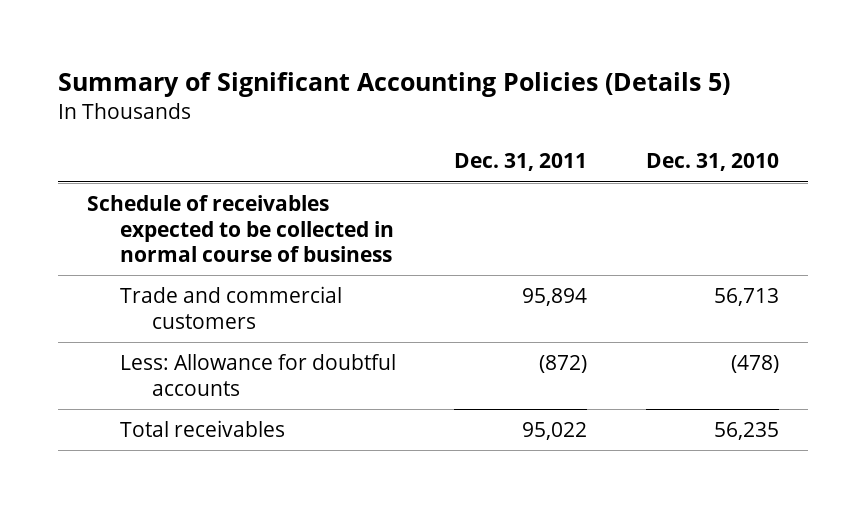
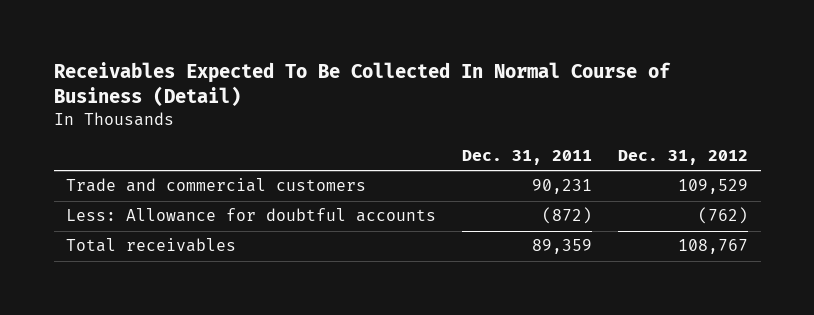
[58,71,731,97] Summary of Significant Accounting Policies (Details 5) -> [53,62,671,107] Receivables Expected To Be Collected In Normal Course of Business (Detail)
[645,153,779,172] Dec. 31, 2010 -> none
none -> [617,150,748,166] Dec. 31, 2012
[87,195,394,263] Schedule of receivables expected to be collected in normal course of business -> none
[522,288,588,307] 95,894 -> [532,179,593,195] 90,231
[522,422,588,441] 95,022 -> [532,239,593,255] 89,359

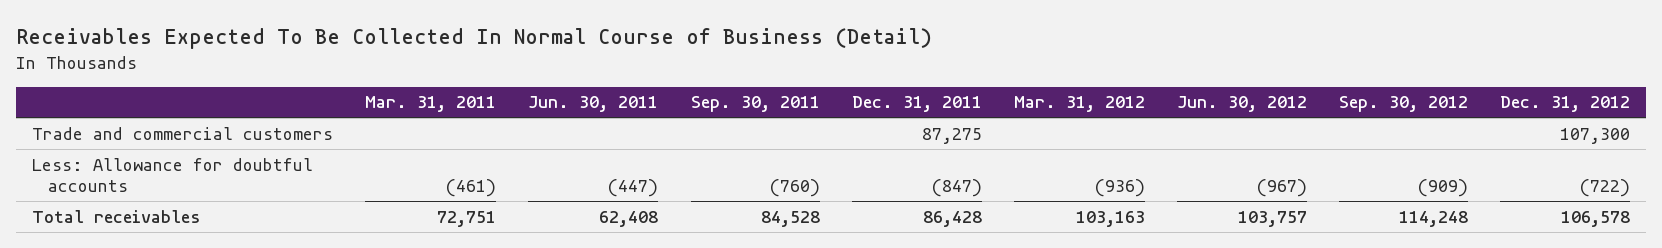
none -> [365,96,497,113] Mar. 31, 2011
none -> [528,96,659,113] Jun. 30, 2011
none -> [690,96,820,113] Sep. 30, 2011
none -> [1013,96,1145,113] Mar. 31, 2012
none -> [1176,96,1307,113] Jun. 30, 2012
none -> [1339,96,1469,113] Sep. 30, 2012
[532,179,593,195] 90,231 -> [921,127,982,144] 87,275
[677,179,748,195] 109,529 -> [1560,127,1631,144] 107,300
[542,207,593,225] (872) -> [931,179,982,198] (847)
[697,207,748,225] (762) -> [1580,179,1631,198] (722)
[532,239,593,255] 89,359 -> [922,210,982,227] 86,428
[677,239,748,255] 108,767 -> [1561,210,1631,227] 106,578

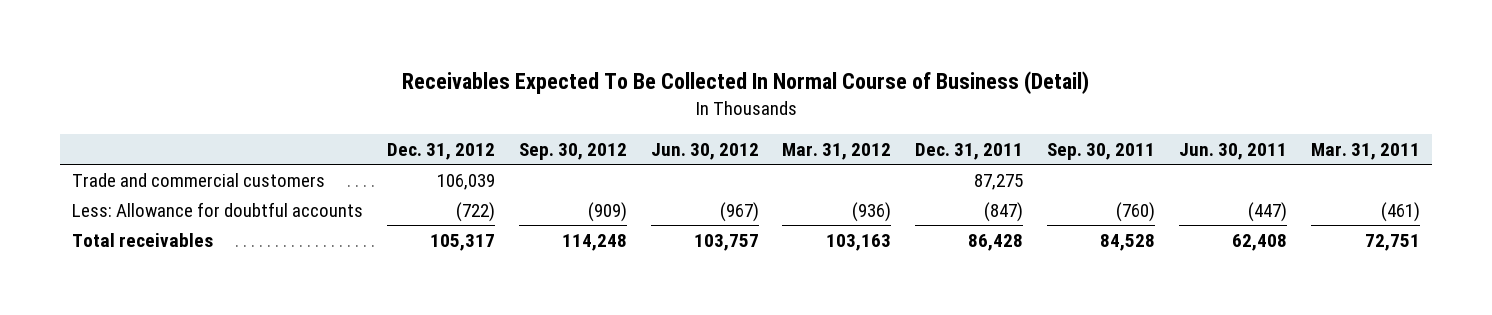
[1560,127,1631,144] 107,300 -> [436,173,495,190] 106,039
[1561,210,1631,227] 106,578 -> [429,233,495,251] 105,317

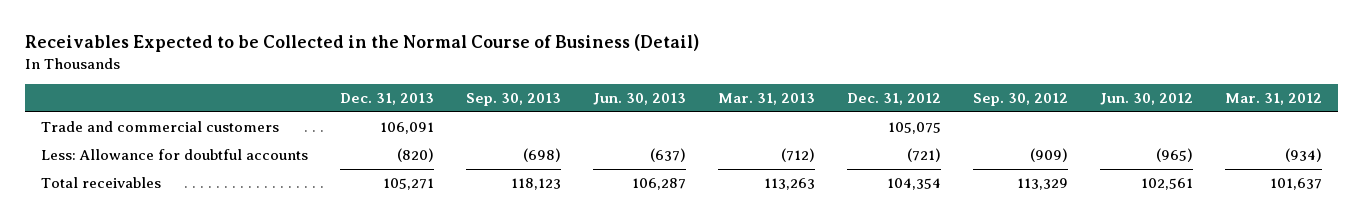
[401,71,1089,95] Receivables Expected To Be Collected In Normal Course of Business (Detail) -> [24,34,699,53] Receivables Expected to be Collected in the Normal Course of Business (Detail)
[915,142,1024,160] Dec. 31, 2011 -> none
[1047,142,1156,160] Sep. 30, 2011 -> none
[1179,142,1288,160] Jun. 30, 2011 -> none
[1311,142,1421,160] Mar. 31, 2011 -> none
none -> [339,92,434,105] Dec. 31, 2013
none -> [465,92,561,106] Sep. 30, 2013
none -> [593,92,687,105] Jun. 30, 2013
none -> [718,92,816,105] Mar. 31, 2013
[436,173,495,190] 106,039 -> [888,122,942,135] 105,075
[455,201,495,222] (722) -> [907,148,942,163] (721)
[719,201,759,222] (967) -> [1156,148,1194,163] (965)
[852,201,892,222] (936) -> [1285,148,1323,163] (934)
[429,233,495,251] 105,317 -> [887,178,942,191] 104,354
[561,233,627,251] 114,248 -> [1017,178,1069,191] 113,329
[693,233,759,251] 103,757 -> [1141,178,1194,191] 102,561
[826,233,892,251] 103,163 -> [1270,178,1323,191] 101,637

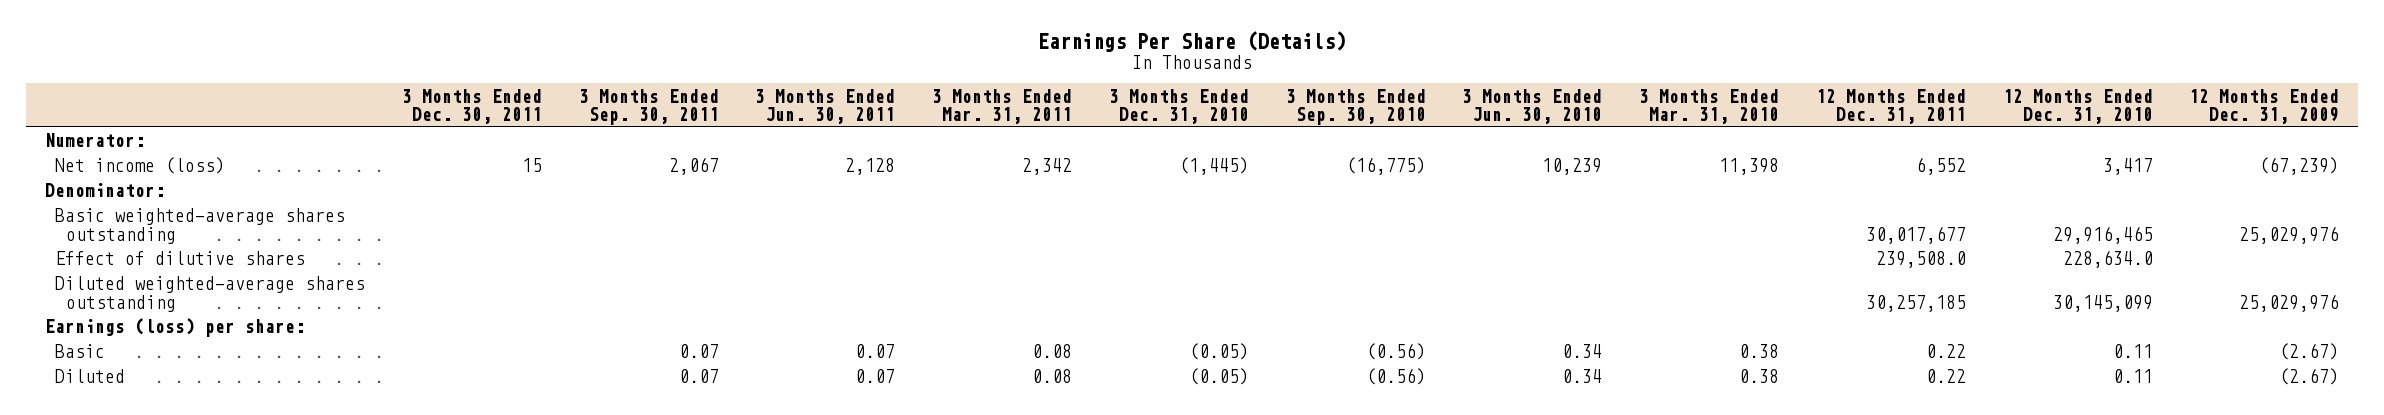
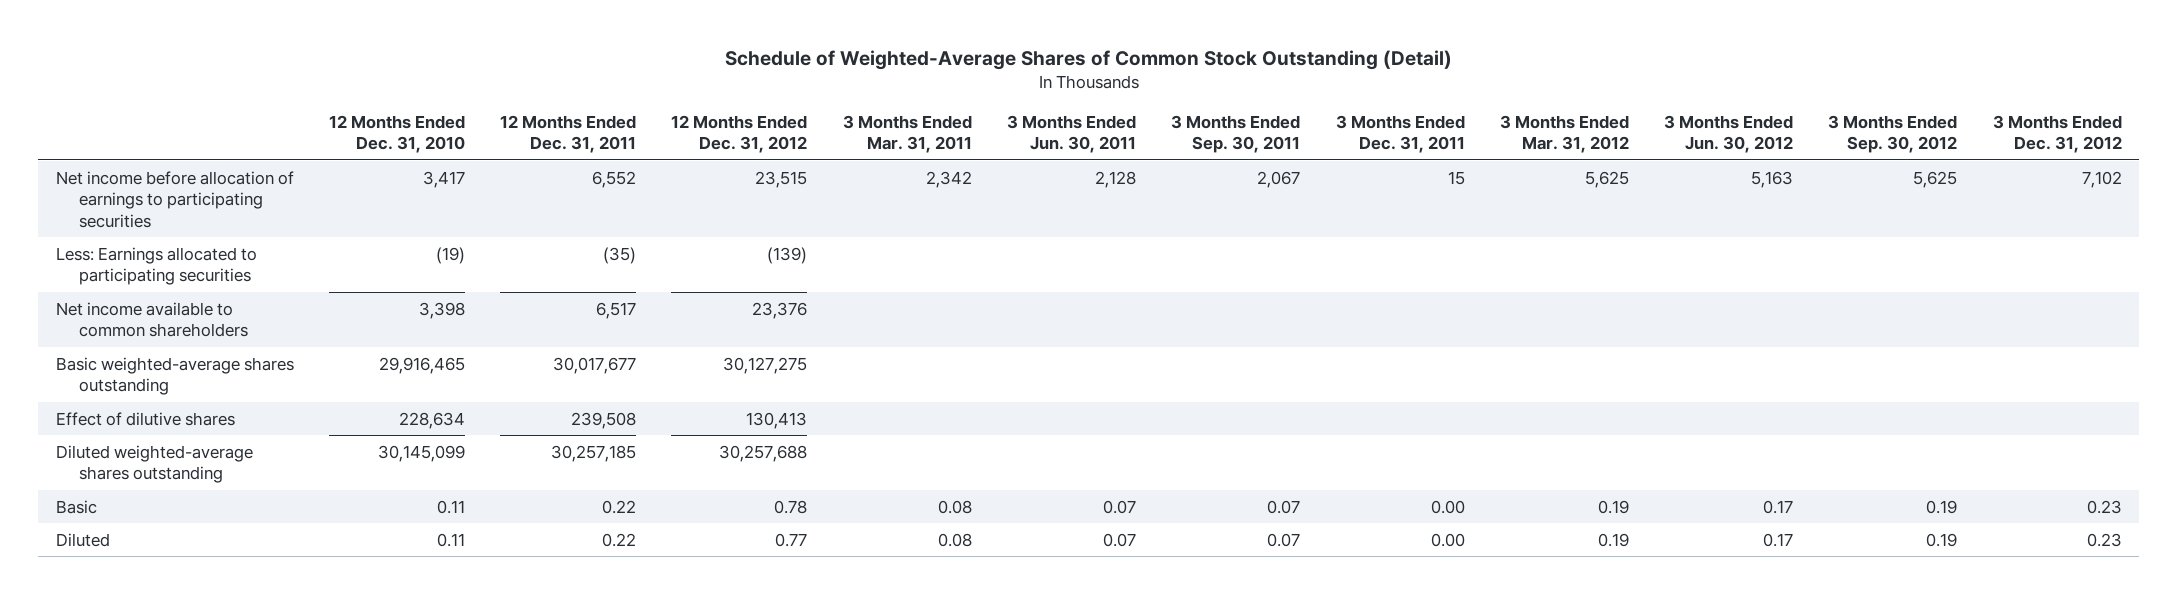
[1037,30,1346,52] Earnings Per Share (Details) -> [724,49,1452,70] Schedule of Weighted-Average Shares of Common Stock Outstanding (Detail)
[401,88,542,125] 3 Months Ended Dec. 30, 2011 -> none
[1108,88,1249,125] 3 Months Ended Dec. 31, 2010 -> none
[1285,88,1426,126] 3 Months Ended Sep. 30, 2010 -> none
[1462,88,1603,125] 3 Months Ended Jun. 30, 2010 -> none
[1639,88,1780,125] 3 Months Ended Mar. 31, 2010 -> none
[2189,88,2340,125] 12 Months Ended Dec. 31, 2009 -> none
none -> [671,114,808,154] 12 Months Ended Dec. 31, 2012
none -> [1335,114,1465,154] 3 Months Ended Dec. 31, 2011
none -> [1499,114,1629,154] 3 Months Ended Mar. 31, 2012
none -> [1664,114,1794,154] 3 Months Ended Jun. 30, 2012
none -> [1828,114,1958,154] 3 Months Ended Sep. 30, 2012
none -> [1992,114,2122,154] 3 Months Ended Dec. 31, 2012
[44,133,145,148] Numerator: -> none
[44,183,165,198] Denominator: -> none
[55,157,226,175] Net income (loss) -> [55,170,294,229] Net income before allocation of earnings to participating securities
none -> [55,246,257,286] Less: Earnings allocated to participating securities
none -> [55,301,249,338] Net income available to common shareholders
[1875,251,1966,269] 239,508.0 -> [571,411,637,429] 239,508
[2062,250,2153,269] 228,634.0 -> [398,411,465,429] 228,634
[44,318,305,338] Earnings (loss) per share: -> none

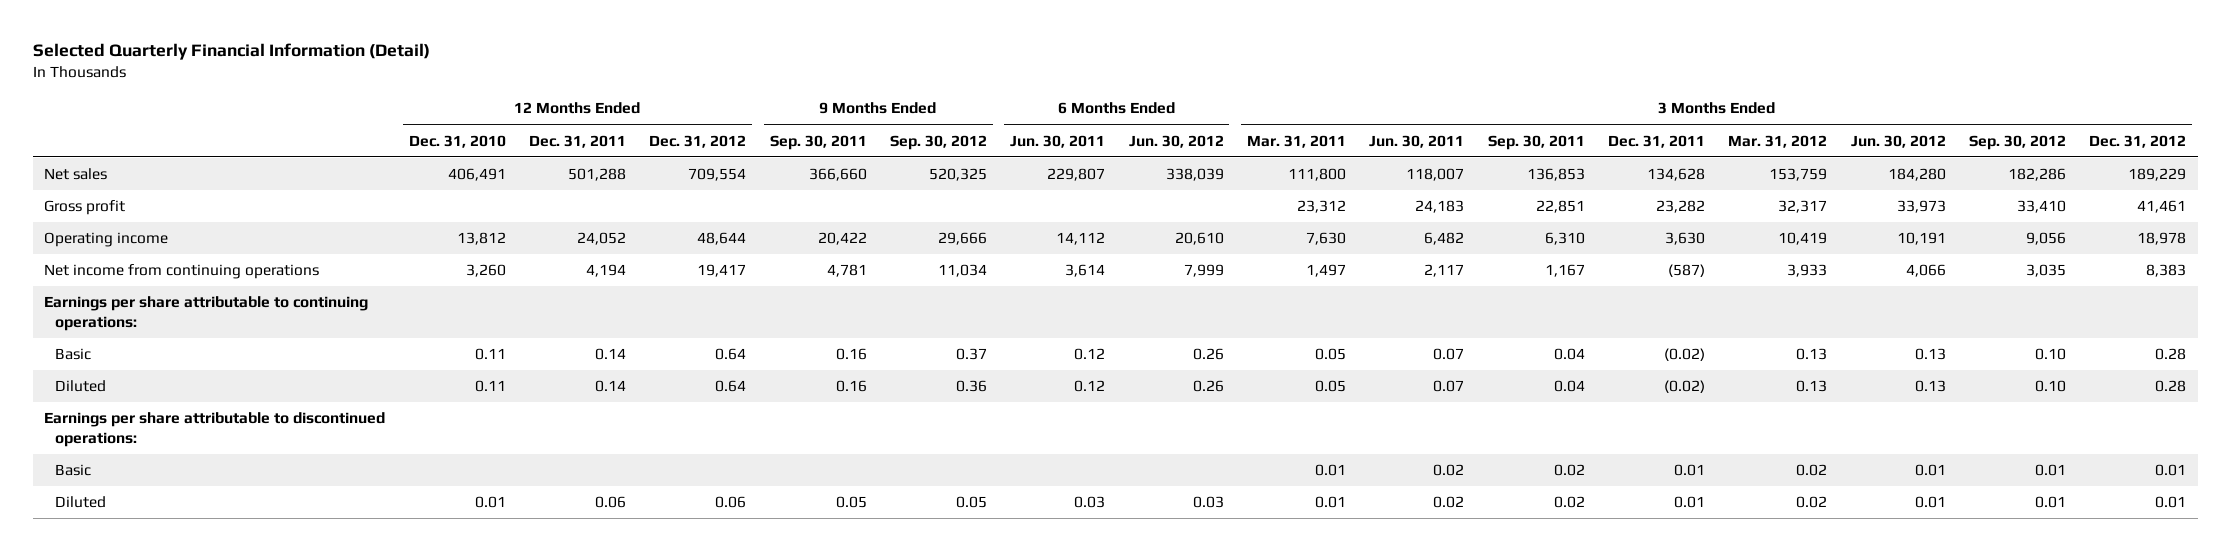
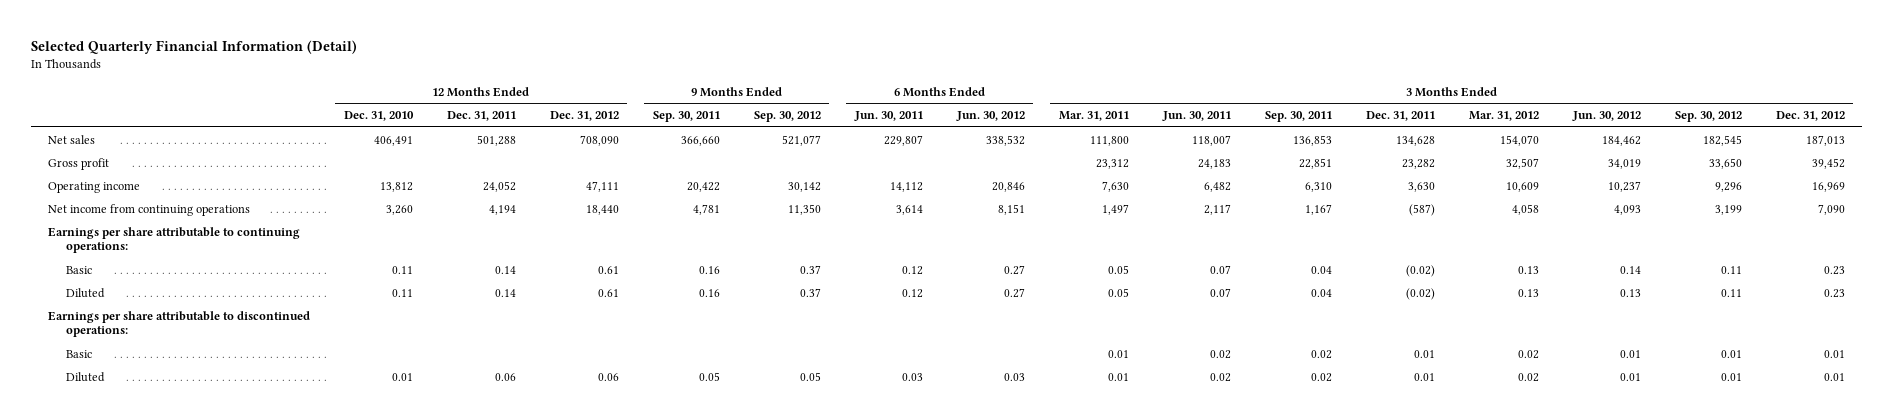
[688,168,747,182] 709,554 -> [579,134,619,146] 708,090
[928,168,987,182] 520,325 -> [781,134,821,146] 521,077
[1165,168,1224,182] 338,039 -> [985,134,1025,146] 338,532
[1769,168,1828,182] 153,759 -> [1499,134,1539,146] 154,070
[1887,168,1946,182] 184,280 -> [1601,135,1641,146] 184,462
[2007,168,2066,182] 182,286 -> [1702,134,1742,146] 182,545
[2128,168,2187,182] 189,229 -> [1805,134,1845,146] 187,013
[1778,200,1828,214] 32,317 -> [1505,157,1539,169] 32,507
[1896,200,1946,214] 33,973 -> [1607,158,1641,169] 34,019
[2016,200,2066,214] 33,410 -> [1708,157,1742,169] 33,650
[2137,200,2187,214] 41,461 -> [1811,157,1845,169] 39,452
[697,232,747,246] 48,644 -> [585,180,619,192] 47,111
[937,232,987,246] 29,666 -> [787,181,821,192] 30,142
[1174,232,1224,246] 20,610 -> [991,181,1025,192] 20,846
[1778,232,1828,246] 10,419 -> [1505,181,1539,192] 10,609
[1896,232,1946,246] 10,191 -> [1607,180,1641,192] 10,237
[2025,232,2066,246] 9,056 -> [1714,181,1742,192] 9,296
[2137,232,2187,246] 18,978 -> [1811,181,1845,192] 16,969
[697,264,747,278] 19,417 -> [585,204,619,215] 18,440
[937,264,987,278] 11,034 -> [787,203,821,215] 11,350
[1183,264,1224,278] 7,999 -> [997,203,1025,215] 8,151
[1787,264,1828,278] 3,933 -> [1511,203,1539,215] 4,058
[1905,264,1946,278] 4,066 -> [1613,204,1641,215] 4,093
[2025,264,2066,278] 3,035 -> [1714,204,1742,215] 3,199
[2146,264,2187,278] 8,383 -> [1817,203,1845,215] 7,090
[715,348,747,361] 0.64 -> [597,265,619,274] 0.61
[1192,348,1224,361] 0.26 -> [1003,264,1025,275] 0.27
[1914,348,1946,361] 0.13 -> [1619,265,1641,274] 0.14
[2034,348,2066,361] 0.10 -> [1720,265,1742,274] 0.11
[2155,348,2187,361] 0.28 -> [1823,265,1845,275] 0.23
[715,380,747,393] 0.64 -> [597,288,619,297] 0.61
[955,380,987,393] 0.36 -> [799,287,821,297] 0.37
[1192,380,1224,393] 0.26 -> [1003,287,1025,298] 0.27
[2034,380,2066,393] 0.10 -> [1720,288,1742,297] 0.11
[2155,380,2187,393] 0.28 -> [1823,288,1845,298] 0.23

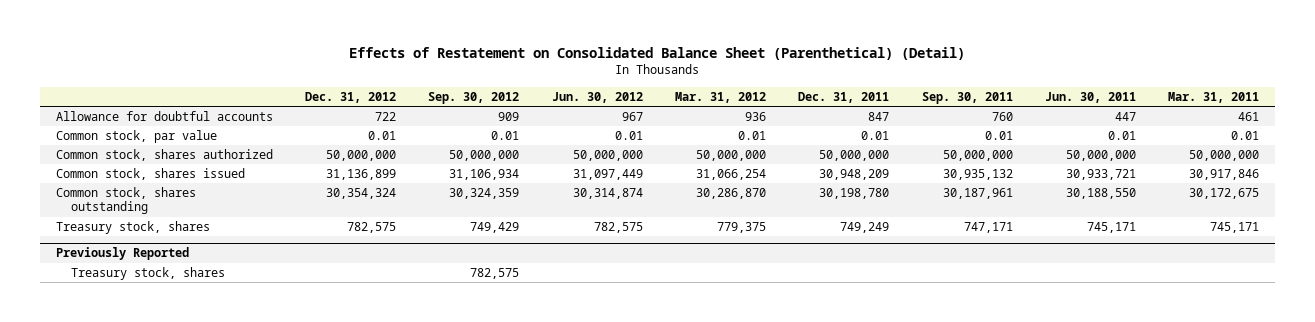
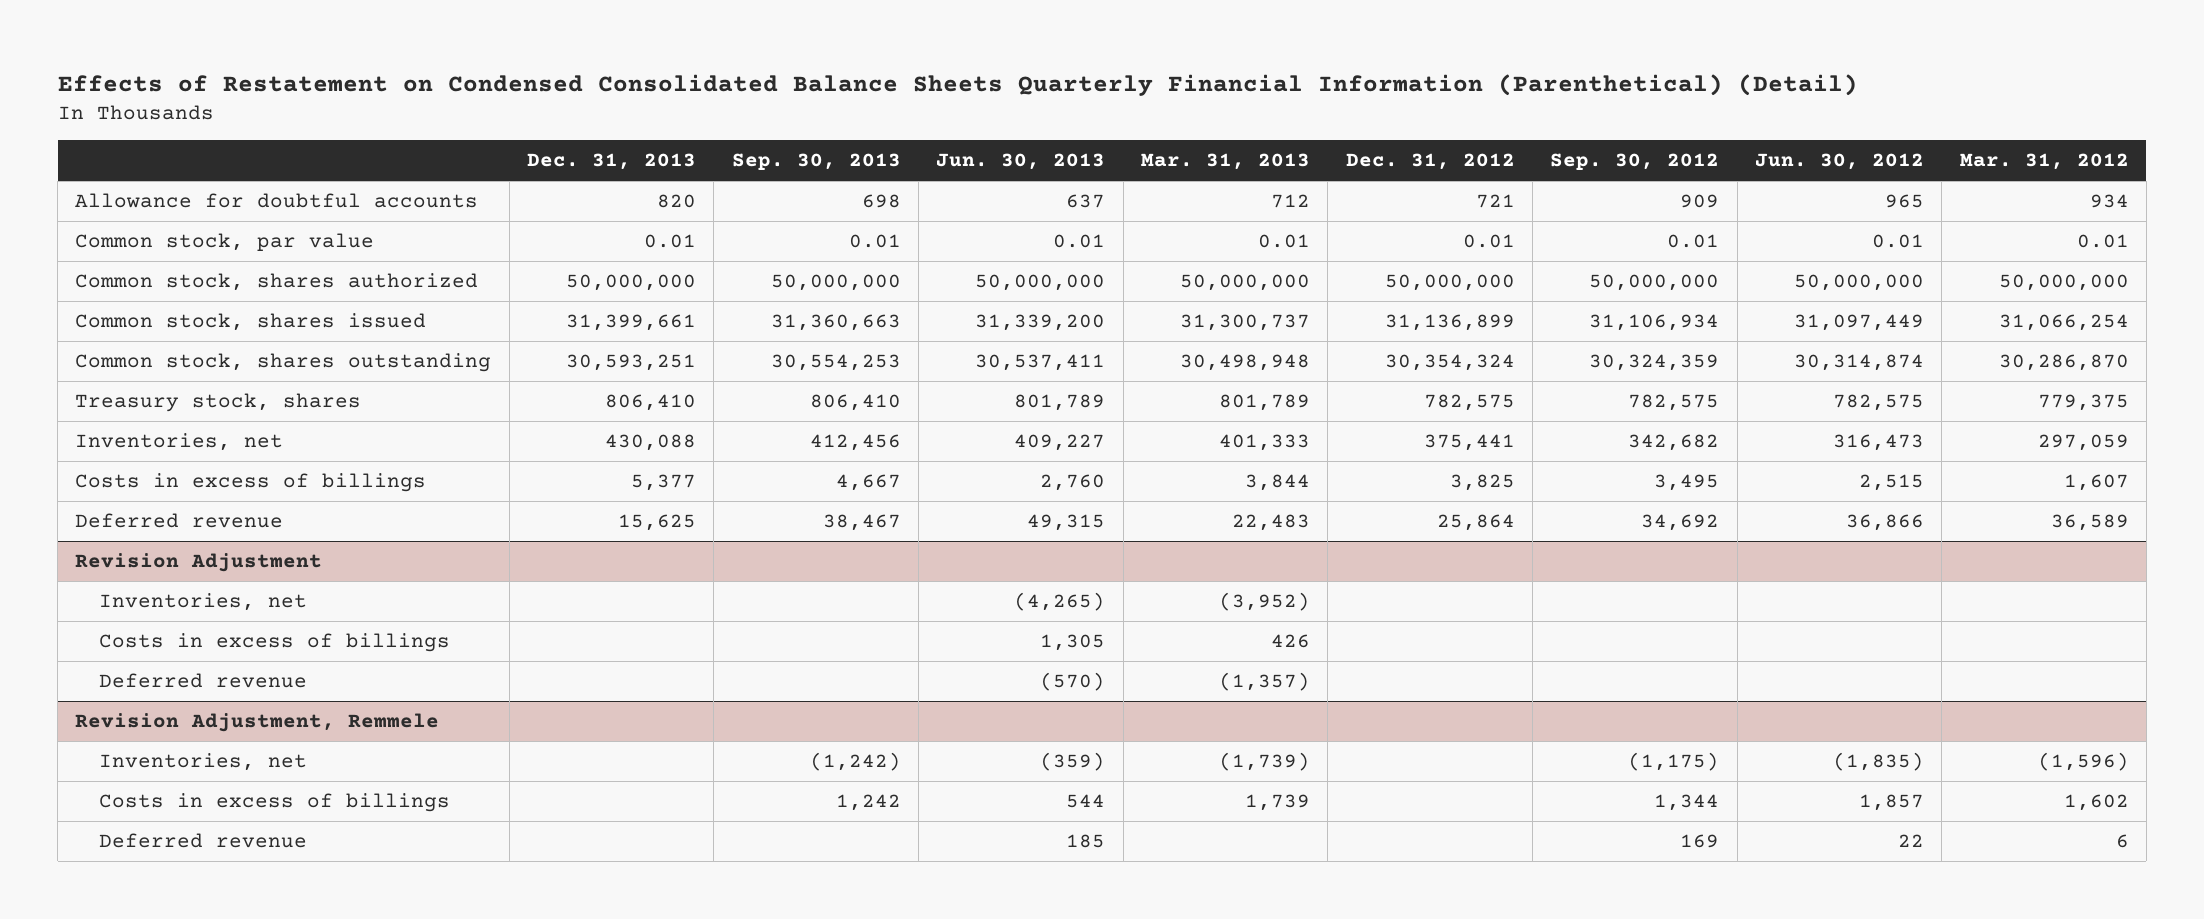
[349,47,966,61] Effects of Restatement on Consolidated Balance Sheet (Parenthetical) (Detail) -> [57,73,1858,96] Effects of Restatement on Condensed Consolidated Balance Sheets Quarterly Financial Information (Parenthetical) (Detail)
[798,91,890,103] Dec. 31, 2011 -> none
[921,91,1013,104] Sep. 30, 2011 -> none
[1044,91,1136,103] Jun. 30, 2011 -> none
[1168,91,1260,103] Mar. 31, 2011 -> none
none -> [527,153,697,171] Dec. 31, 2013
none -> [731,153,901,171] Sep. 30, 2013
none -> [936,153,1106,171] Jun. 30, 2013
none -> [1140,153,1310,171] Mar. 31, 2013
[375,112,397,122] 722 -> [1475,194,1515,209] 721
[621,112,643,122] 967 -> [1884,194,1924,209] 965
[744,112,766,122] 936 -> [2089,194,2129,209] 934
[55,247,189,261] Previously Reported -> none
[70,267,225,281] Treasury stock, shares -> none
[470,222,520,234] 749,429 -> [1628,394,1720,412] 782,575
none -> [75,433,284,452] Inventories, net
none -> [75,473,427,493] Costs in excess of billings
none -> [75,513,284,529] Deferred revenue
none -> [75,553,323,573] Revision Adjustment
none -> [99,593,308,612] Inventories, net
none -> [99,633,451,653] Costs in excess of billings
none -> [99,673,308,689] Deferred revenue
none -> [75,713,440,733] Revision Adjustment, Remmele
none -> [99,753,308,772] Inventories, net
none -> [99,793,451,813] Costs in excess of billings
none -> [99,833,308,849] Deferred revenue

